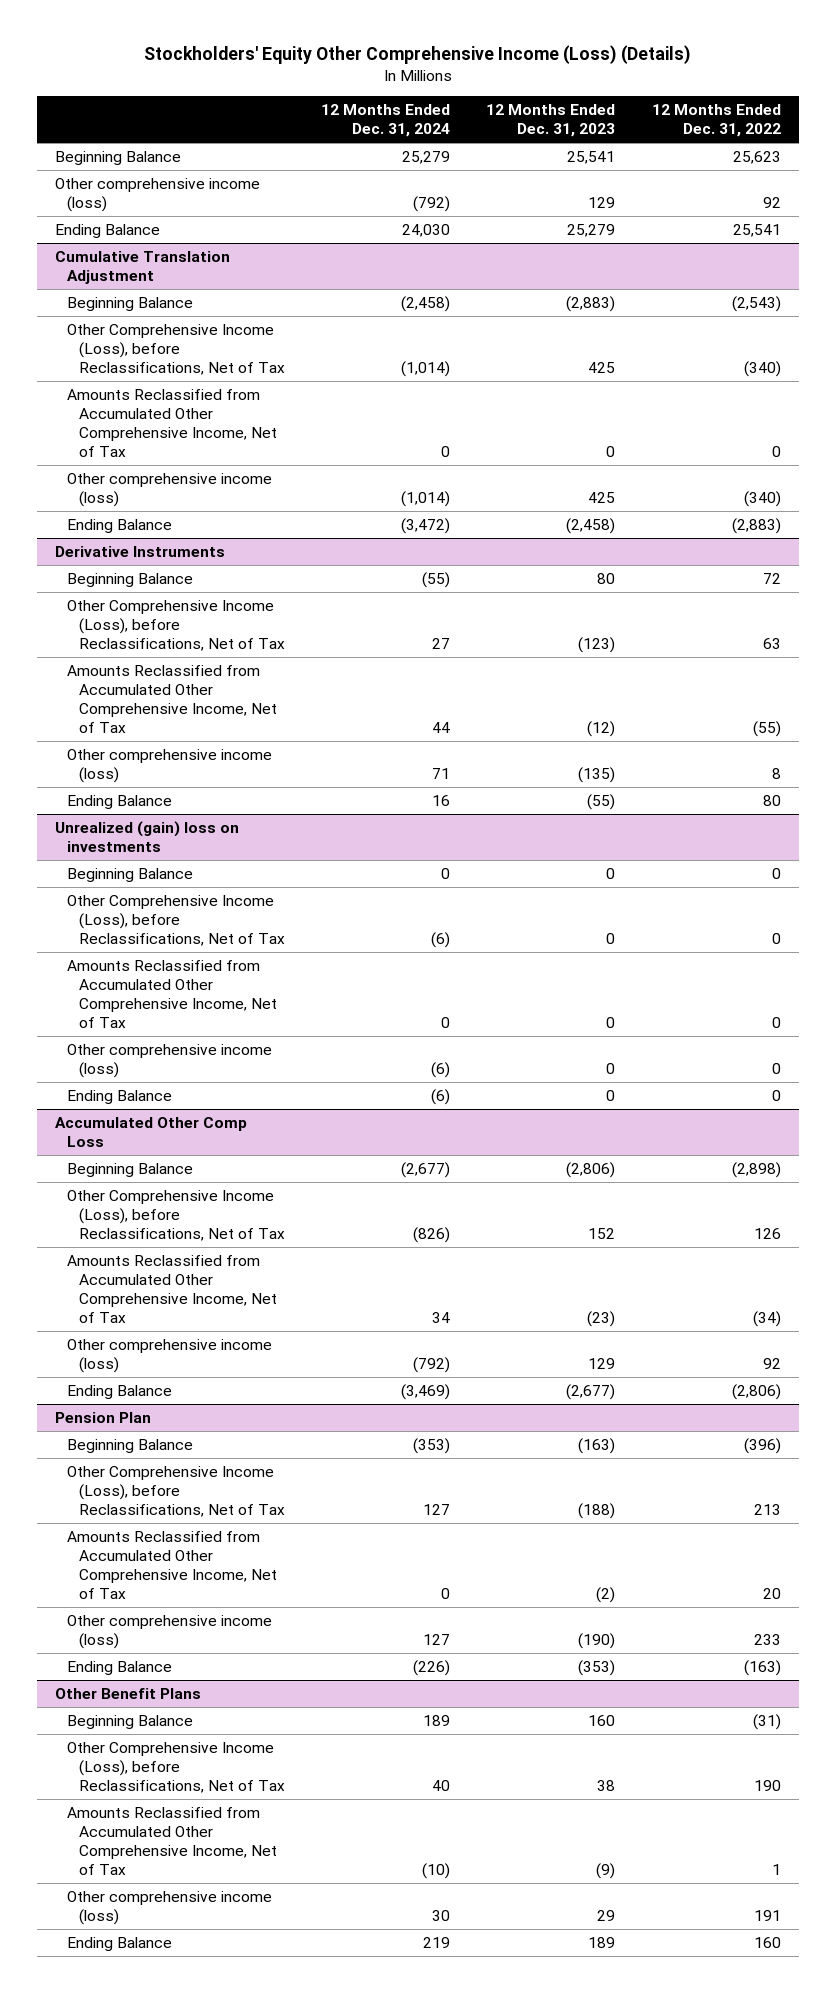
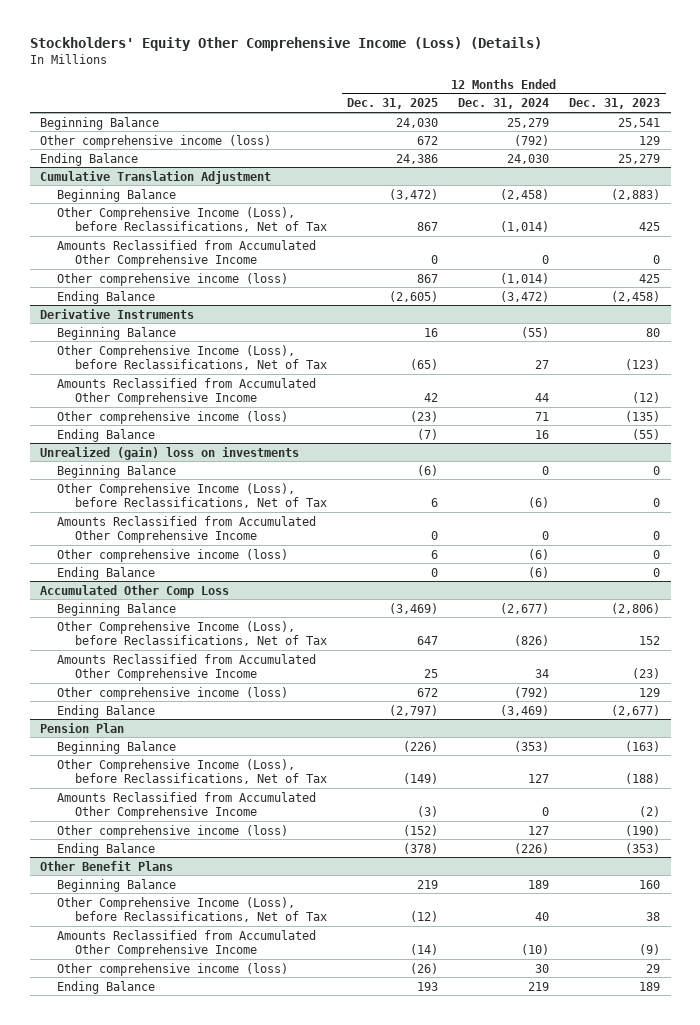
[651,104,781,138] 12 Months Ended Dec. 31, 2022 -> none
none -> [346,98,438,110] Dec. 31, 2025
[66,388,277,457] Amounts Reclassified from Accumulated Other Comprehensive Income, Net of Tax -> [57,239,317,268] Amounts Reclassified from Accumulated Other Comprehensive Income
[66,664,277,733] Amounts Reclassified from Accumulated Other Comprehensive Income, Net of Tax -> [57,377,317,406] Amounts Reclassified from Accumulated Other Comprehensive Income
[66,959,277,1028] Amounts Reclassified from Accumulated Other Comprehensive Income, Net of Tax -> [57,515,317,544] Amounts Reclassified from Accumulated Other Comprehensive Income
[66,1254,277,1323] Amounts Reclassified from Accumulated Other Comprehensive Income, Net of Tax -> [57,653,317,682] Amounts Reclassified from Accumulated Other Comprehensive Income
[66,1530,277,1599] Amounts Reclassified from Accumulated Other Comprehensive Income, Net of Tax -> [57,791,317,820] Amounts Reclassified from Accumulated Other Comprehensive Income
[66,1806,277,1875] Amounts Reclassified from Accumulated Other Comprehensive Income, Net of Tax -> [57,929,317,958] Amounts Reclassified from Accumulated Other Comprehensive Income

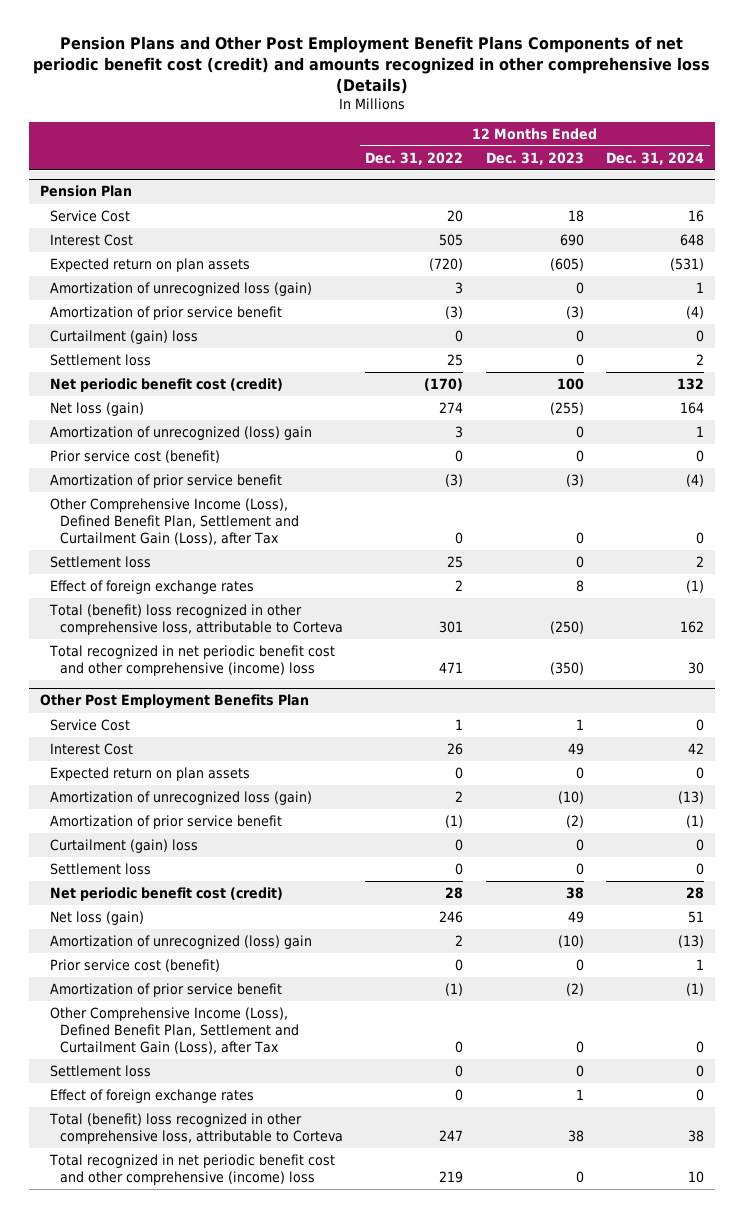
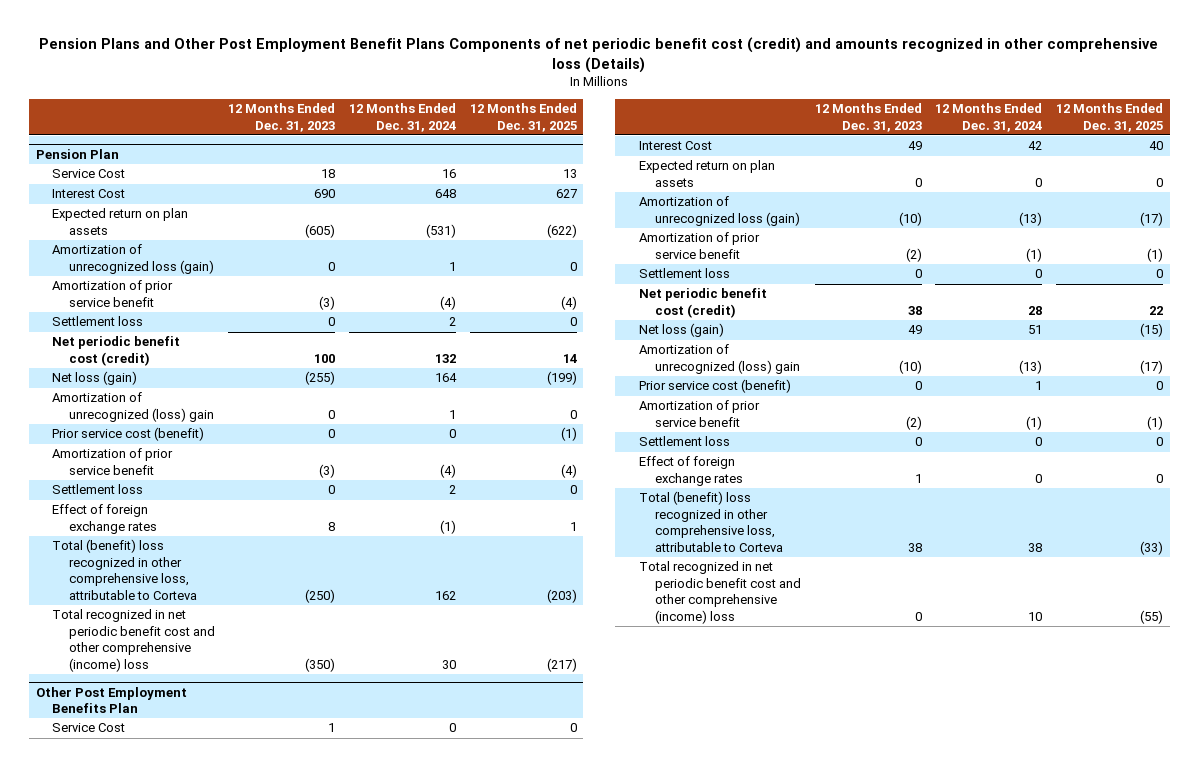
[365,151,464,165] Dec. 31, 2022 -> none
none -> [469,103,577,132] 12 Months Ended Dec. 31, 2025
[50,329,199,344] Curtailment (gain) loss -> none
[50,497,300,546] Other Comprehensive Income (Loss), Defined Benefit Plan, Settlement and Curtailment Gain (Loss), after Tax -> none
[50,838,199,853] Curtailment (gain) loss -> none
[50,1006,300,1055] Other Comprehensive Income (Loss), Defined Benefit Plan, Settlement and Curtailment Gain (Loss), after Tax -> none

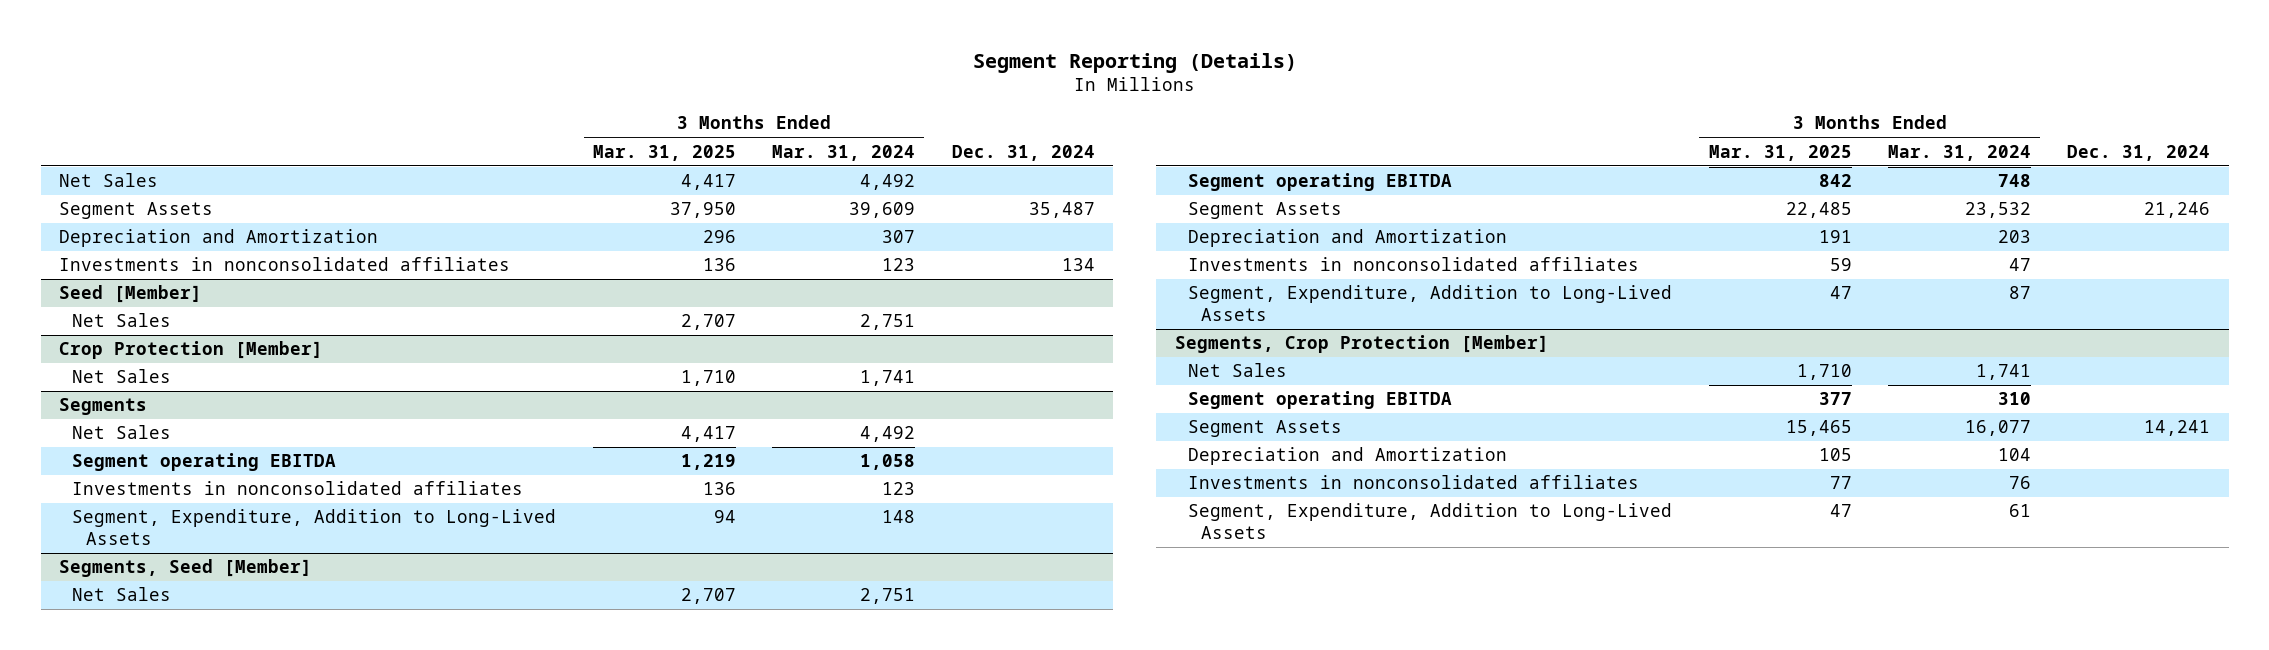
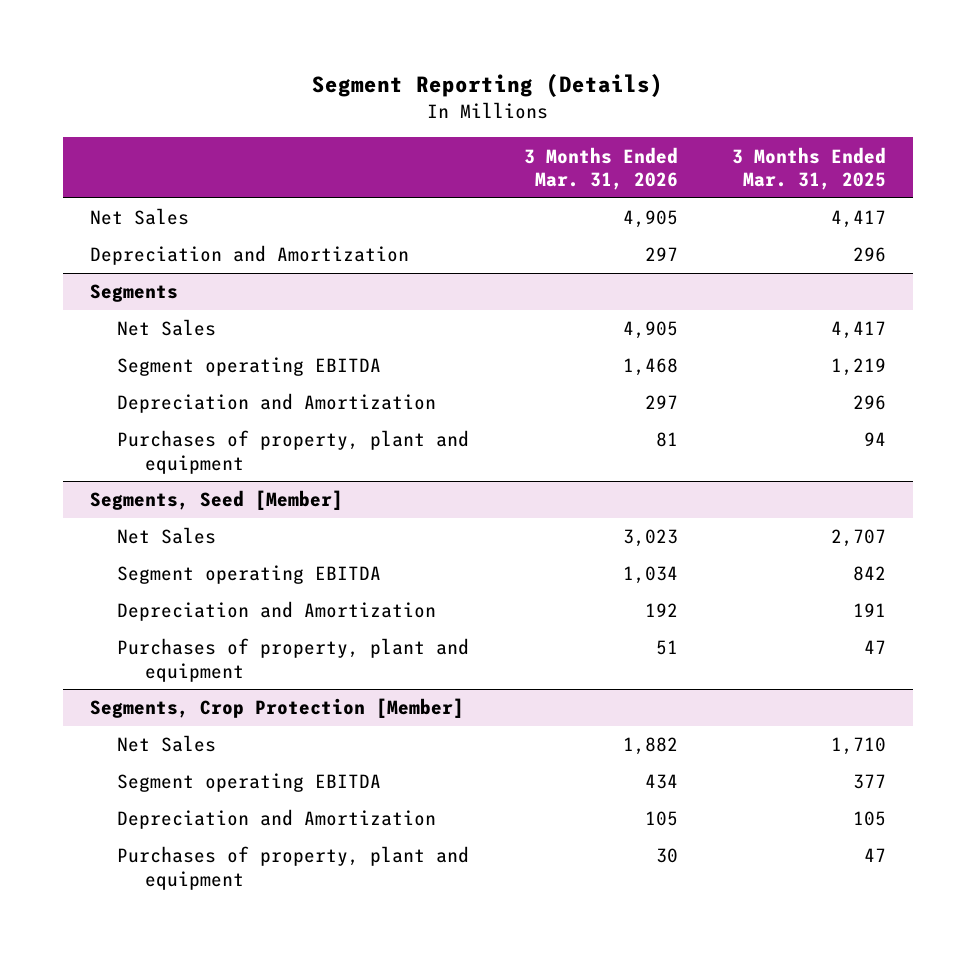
[772,144,916,161] Mar. 31, 2024 -> none
[951,144,1095,161] Dec. 31, 2024 -> none
none -> [523,146,678,190] 3 Months Ended Mar. 31, 2026
[59,202,214,220] Segment Assets -> none
[59,257,511,272] Investments in nonconsolidated affiliates -> none
[59,285,203,304] Seed [Member] -> none
[72,313,172,328] Net Sales -> none
[59,341,324,360] Crop Protection [Member] -> none
[72,369,172,384] Net Sales -> none
[72,481,524,496] Investments in nonconsolidated affiliates -> none
none -> [117,393,437,414] Depreciation and Amortization
[72,509,557,546] Segment, Expenditure, Addition to Long-Lived Assets -> [117,430,470,474] Purchases of property, plant and equipment
[1188,202,1343,220] Segment Assets -> none
[1188,257,1640,272] Investments in nonconsolidated affiliates -> none
[1188,285,1673,322] Segment, Expenditure, Addition to Long-Lived Assets -> [117,638,470,682] Purchases of property, plant and equipment
[1188,420,1343,438] Segment Assets -> none
[1188,475,1640,490] Investments in nonconsolidated affiliates -> none
[1188,503,1673,540] Segment, Expenditure, Addition to Long-Lived Assets -> [117,846,470,890] Purchases of property, plant and equipment

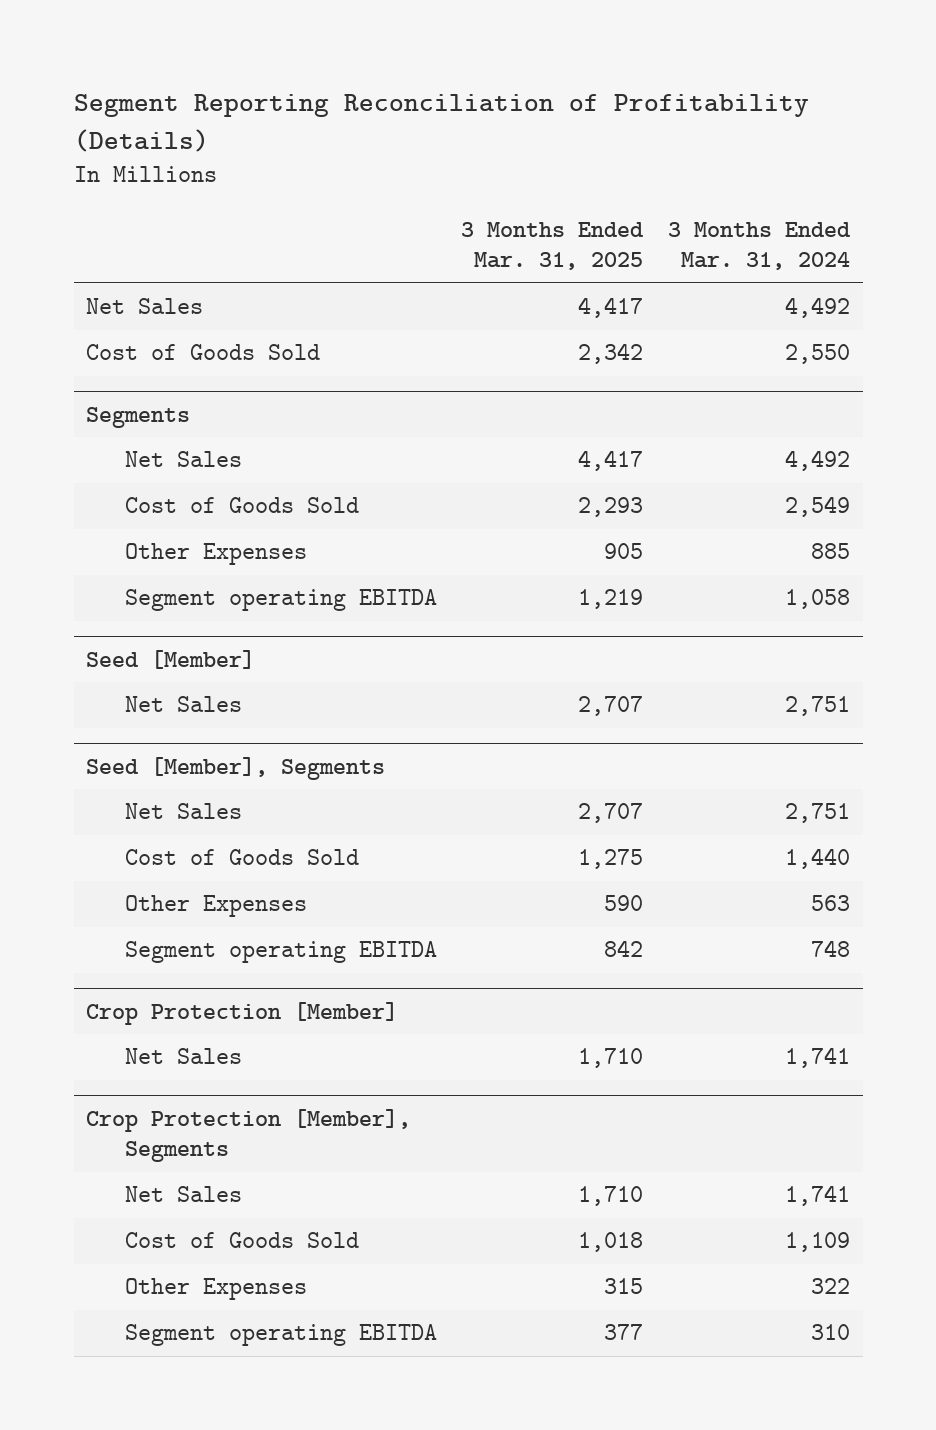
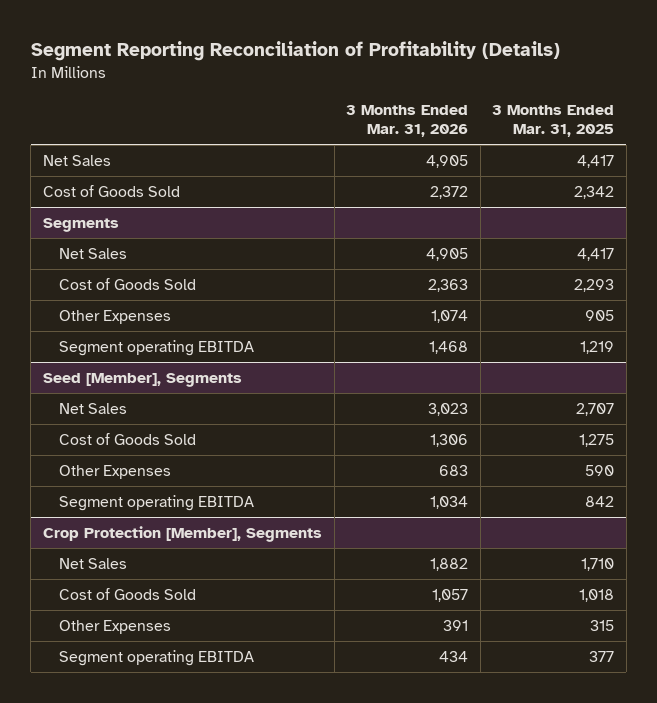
[668,221,852,271] 3 Months Ended Mar. 31, 2024 -> none
none -> [346,104,469,138] 3 Months Ended Mar. 31, 2026
[86,649,256,669] Seed [Member] -> none
[124,696,242,713] Net Sales -> none
[86,1001,399,1025] Crop Protection [Member] -> none
[124,1048,242,1065] Net Sales -> none

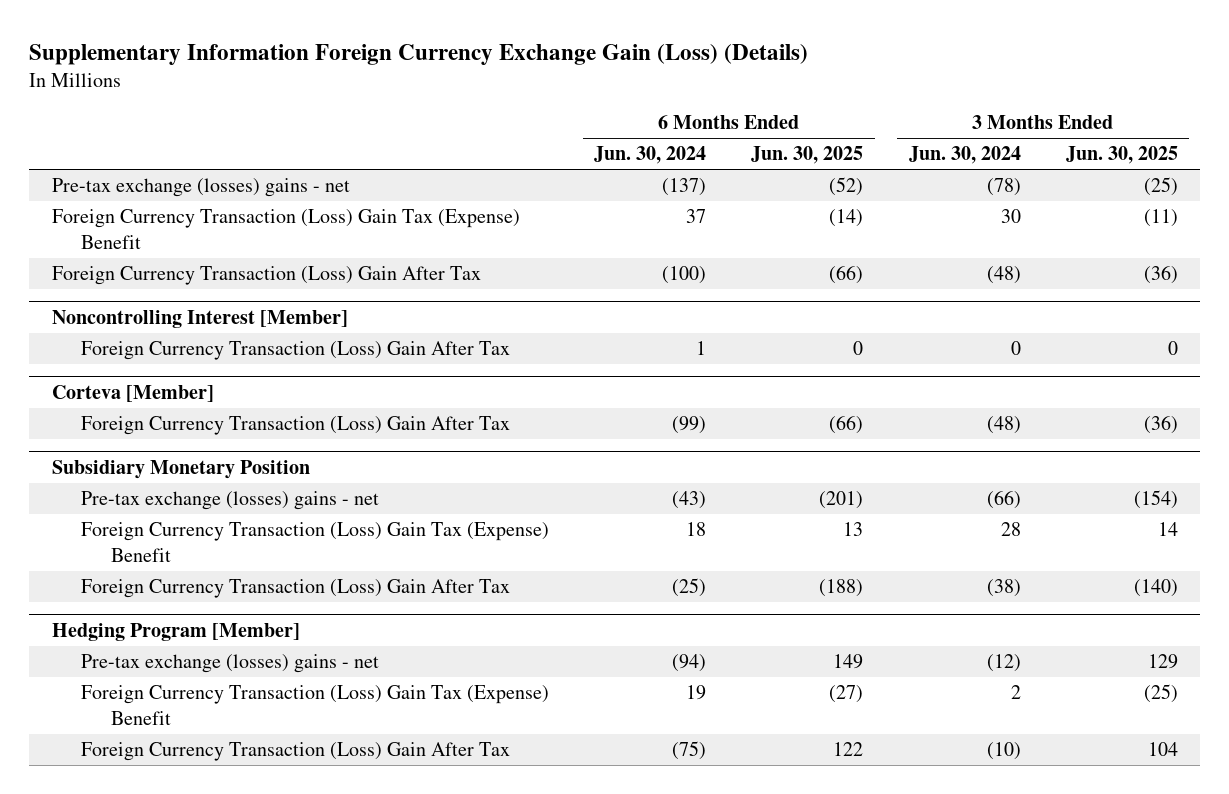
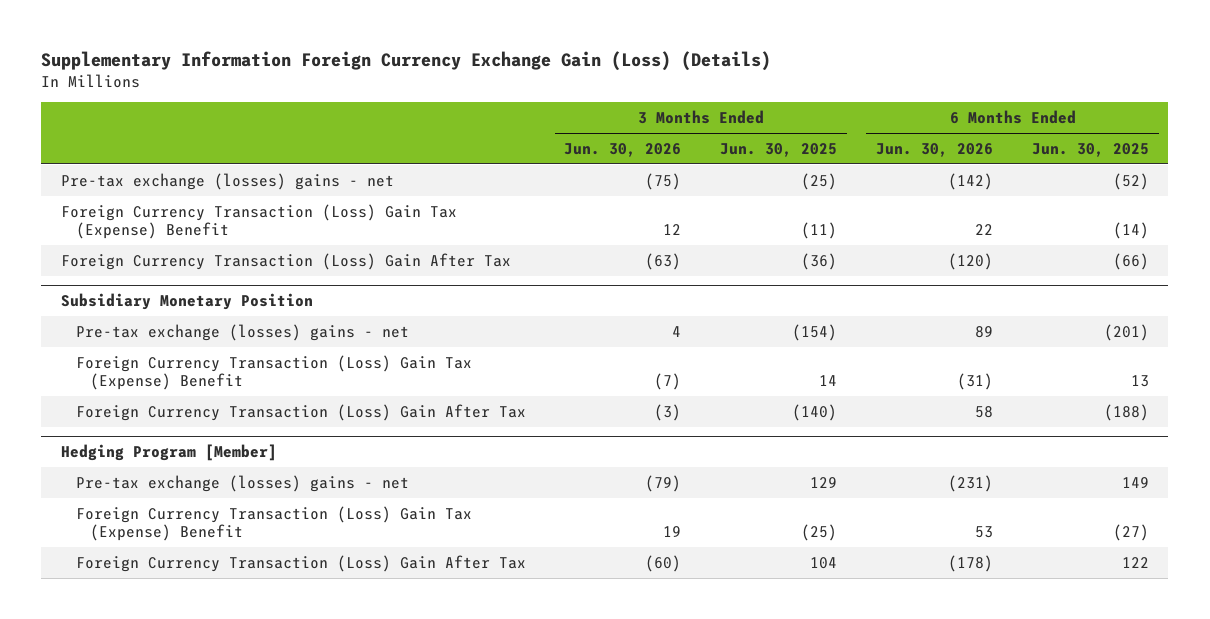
[594,146,707,165] Jun. 30, 2024 -> none
[908,146,1021,165] Jun. 30, 2024 -> none
none -> [564,142,682,157] Jun. 30, 2026
none -> [876,142,994,157] Jun. 30, 2026
[51,310,348,329] Noncontrolling Interest [Member] -> none
[81,341,511,361] Foreign Currency Transaction (Loss) Gain After Tax -> none
[51,385,214,403] Corteva [Member] -> none
[81,416,511,436] Foreign Currency Transaction (Loss) Gain After Tax -> none

